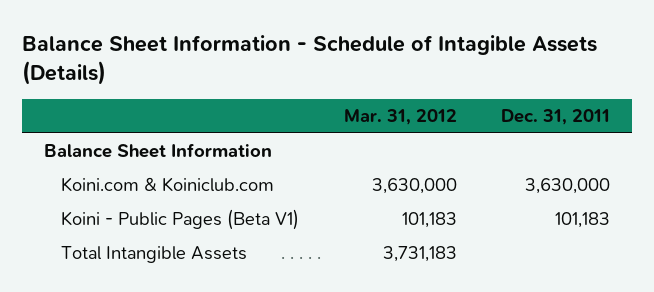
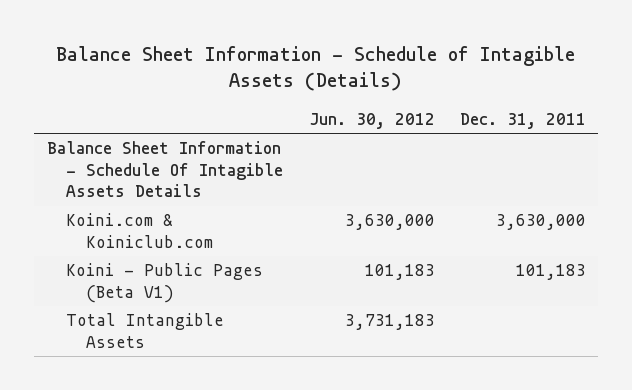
[343,109,457,126] Mar. 31, 2012 -> none
none -> [308,112,435,129] Jun. 30, 2012
[44,143,273,159] Balance Sheet Information -> [46,141,284,198] Balance Sheet Information - Schedule Of Intagible Assets Details

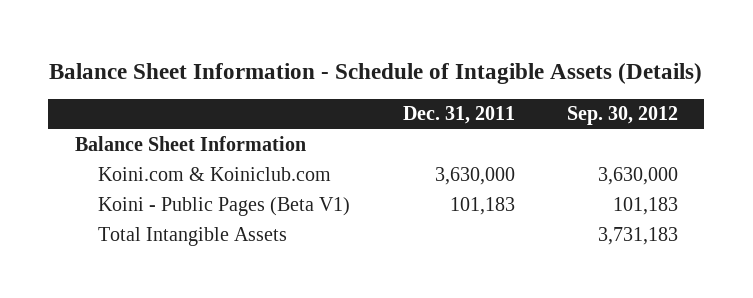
[308,112,435,129] Jun. 30, 2012 -> none
none -> [567,106,679,126] Sep. 30, 2012
[46,141,284,198] Balance Sheet Information - Schedule Of Intagible Assets Details -> [74,136,306,152] Balance Sheet Information

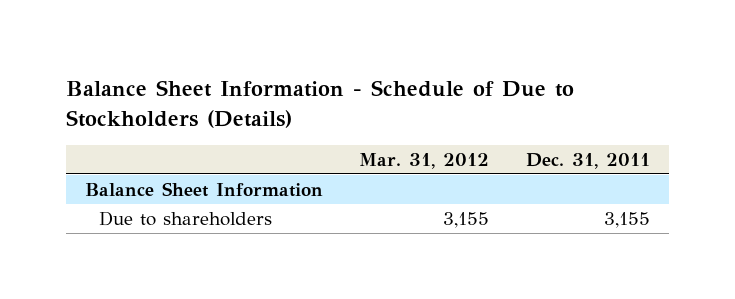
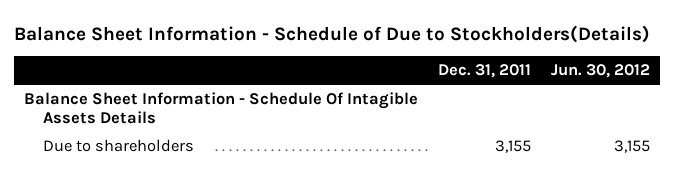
[66,79,575,128] Balance Sheet Information - Schedule of Due to Stockholders (Details) -> [14,24,651,43] Balance Sheet Information - Schedule of Due to Stockholders(Details)
[359,152,490,169] Mar. 31, 2012 -> none
none -> [550,64,650,79] Jun. 30, 2012
[84,182,323,198] Balance Sheet Information -> [24,92,419,125] Balance Sheet Information - Schedule Of Intagible Assets Details

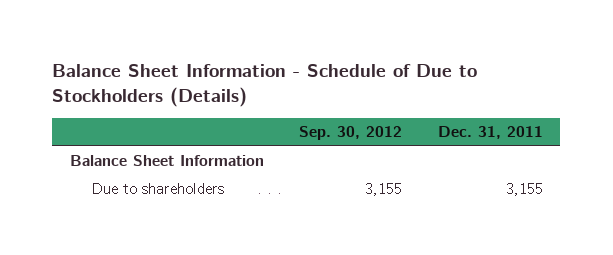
[14,24,651,43] Balance Sheet Information - Schedule of Due to Stockholders(Details) -> [52,64,478,107] Balance Sheet Information - Schedule of Due to Stockholders (Details)
[550,64,650,79] Jun. 30, 2012 -> none
none -> [299,126,403,141] Sep. 30, 2012
[24,92,419,125] Balance Sheet Information - Schedule Of Intagible Assets Details -> [69,155,264,167] Balance Sheet Information

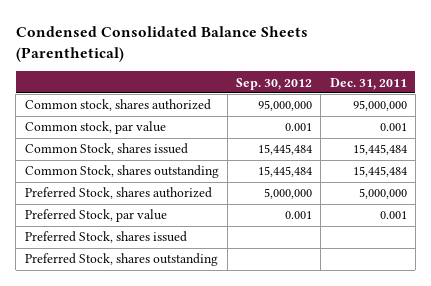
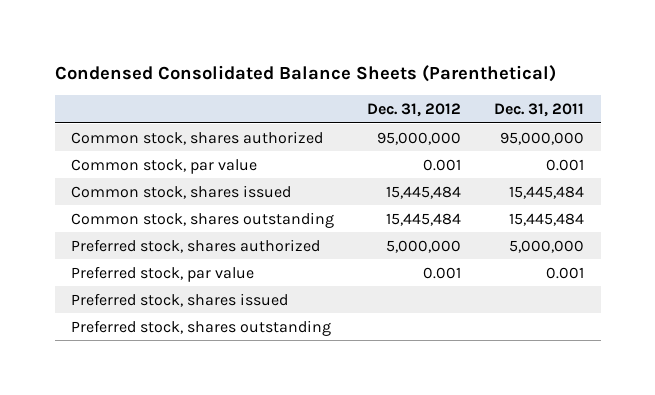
[236,77,313,90] Sep. 30, 2012 -> none
none -> [367,102,462,117] Dec. 31, 2012
[24,143,188,156] Common Stock, shares issued -> [71,184,292,199] Common stock, shares issued
[24,165,219,179] Common Stock, shares outstanding -> [71,211,335,228] Common stock, shares outstanding
[24,187,212,200] Preferred Stock, shares authorized -> [71,238,321,253] Preferred stock, shares authorized
[24,209,167,223] Preferred Stock, par value -> [71,265,255,282] Preferred stock, par value
[24,231,187,244] Preferred Stock, shares issued -> [71,292,289,307] Preferred stock, shares issued
[24,253,218,267] Preferred Stock, shares outstanding -> [71,319,332,336] Preferred stock, shares outstanding

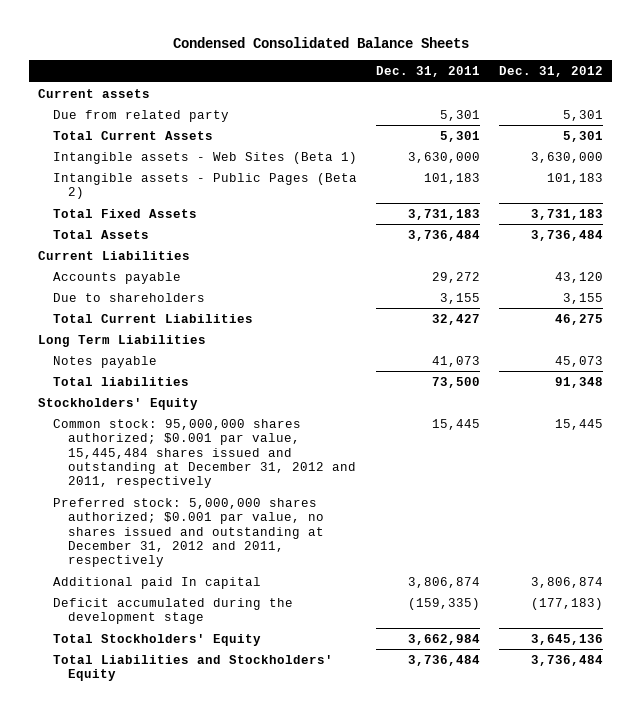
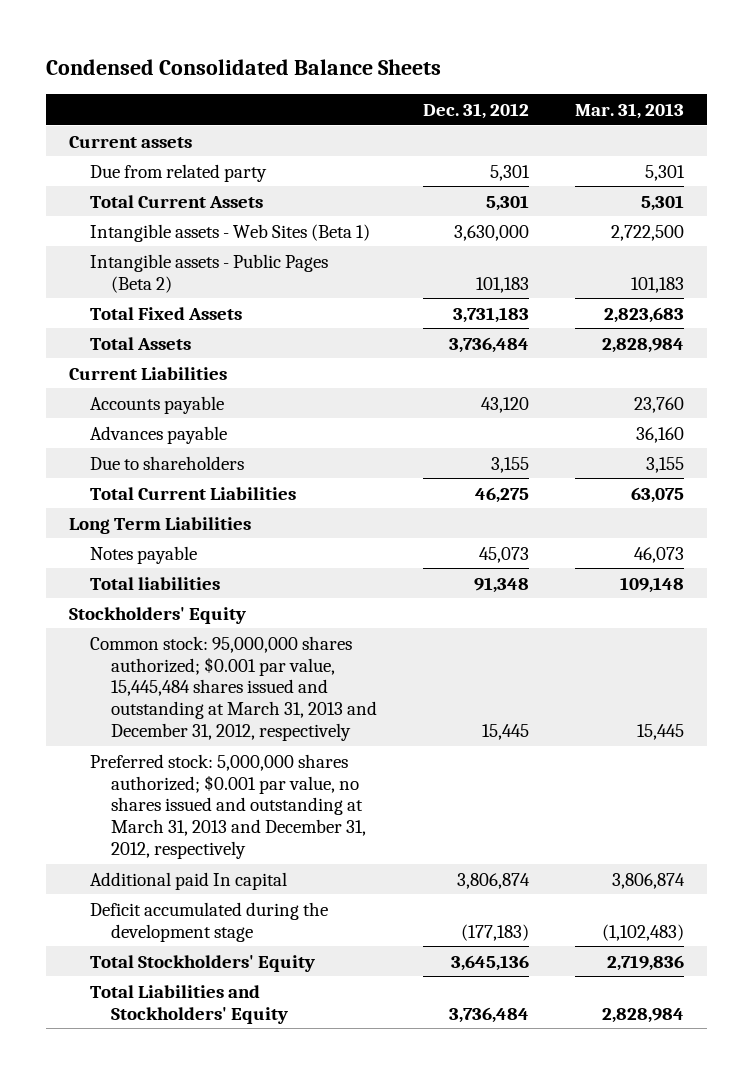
[375,66,480,78] Dec. 31, 2011 -> none
none -> [575,102,685,119] Mar. 31, 2013
none -> [89,425,227,444] Advances payable
[53,418,356,489] Common stock: 95,000,000 shares authorized; $0.001 par value, 15,445,484 shares issued and outstanding at December 31, 2012 and 2011, respectively -> [89,635,377,742] Common stock: 95,000,000 shares authorized; $0.001 par value, 15,445,484 shares issued and outstanding at March 31, 2013 and December 31, 2012, respectively
[53,497,324,568] Preferred stock: 5,000,000 shares authorized; $0.001 par value, no shares issued and outstanding at December 31, 2012 and 2011, respectively -> [89,753,366,860] Preferred stock: 5,000,000 shares authorized; $0.001 par value, no shares issued and outstanding at March 31, 2013 and December 31, 2012, respectively

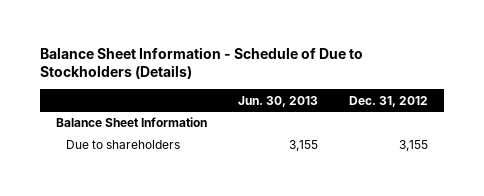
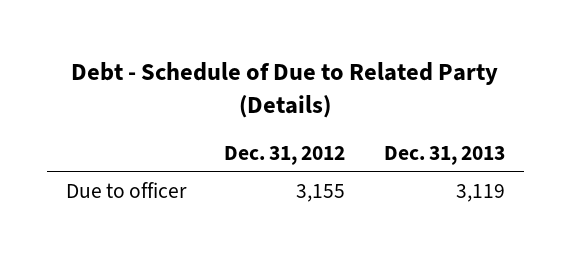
[39,46,363,80] Balance Sheet Information - Schedule of Due to Stockholders (Details) -> [71,61,499,118] Debt - Schedule of Due to Related Party (Details)
[237,95,318,107] Jun. 30, 2013 -> none
none -> [383,145,505,165] Dec. 31, 2013
[55,117,207,128] Balance Sheet Information -> none
[65,140,180,150] Due to shareholders -> [65,181,187,198] Due to officer

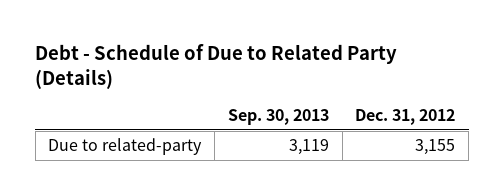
[383,145,505,165] Dec. 31, 2013 -> none
none -> [227,109,329,126] Sep. 30, 2013
[65,181,187,198] Due to officer -> [48,138,203,156] Due to related-party

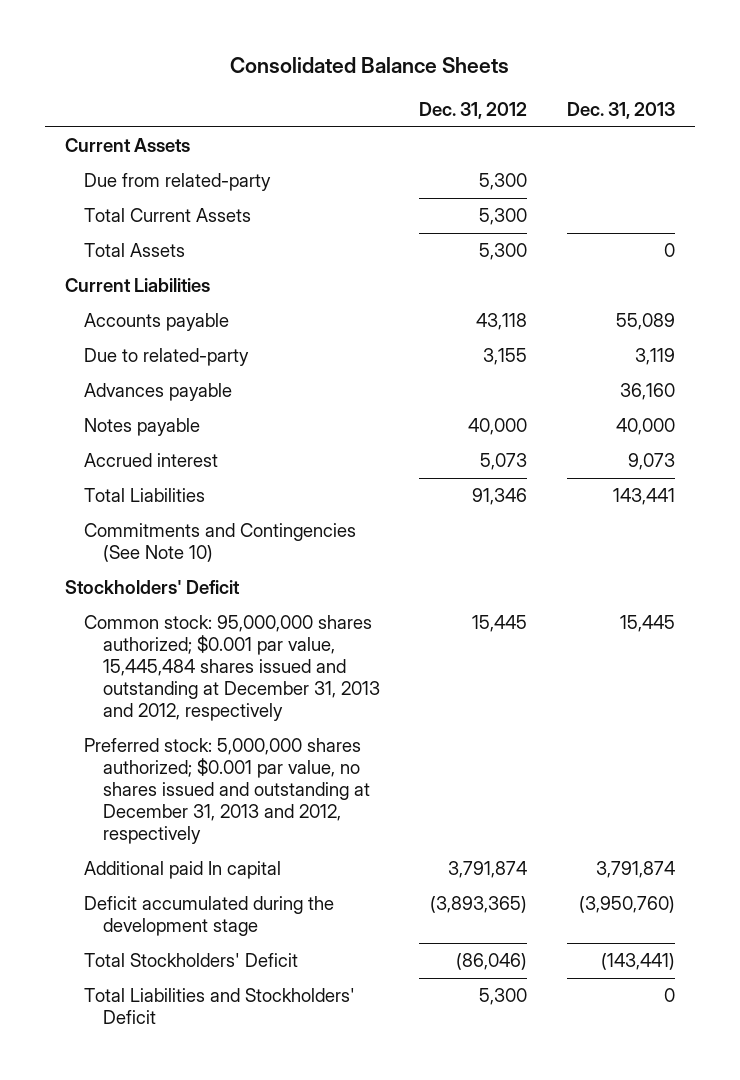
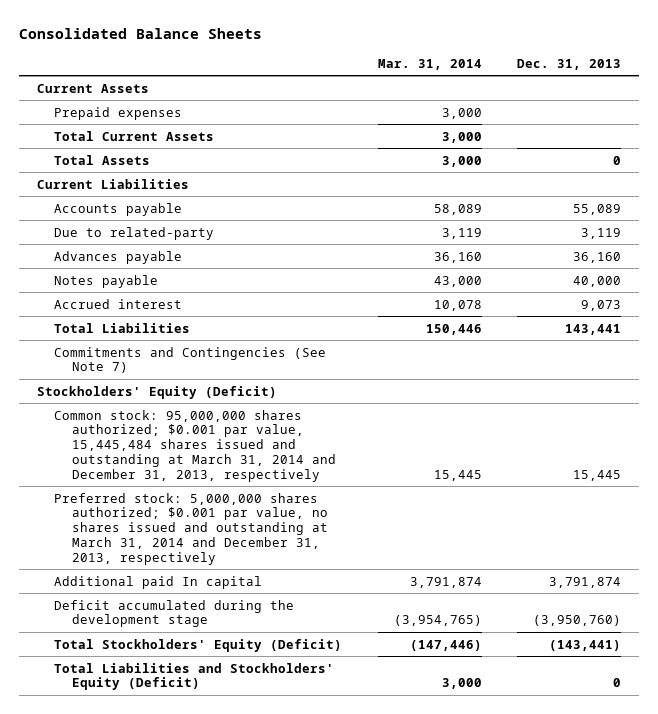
[419,101,528,119] Dec. 31, 2012 -> none
none -> [377,59,482,71] Mar. 31, 2014
[83,173,271,192] Due from related-party -> none
none -> [54,106,183,120] Prepaid expenses
[83,523,356,563] Commitments and Contingencies (See Note 10) -> [54,346,327,374] Commitments and Contingencies (See Note 7)
[64,580,240,595] Stockholders' Deficit -> [36,385,277,399] Stockholders' Equity (Deficit)
[83,615,380,721] Common stock: 95,000,000 shares authorized; $0.001 par value, 15,445,484 shares issued and outstanding at December 31, 2013 and 2012, respectively -> [54,409,336,482] Common stock: 95,000,000 shares authorized; $0.001 par value, 15,445,484 shares issued and outstanding at March 31, 2014 and December 31, 2013, respectively
[83,738,370,844] Preferred stock: 5,000,000 shares authorized; $0.001 par value, no shares issued and outstanding at December 31, 2013 and 2012, respectively -> [54,492,328,565] Preferred stock: 5,000,000 shares authorized; $0.001 par value, no shares issued and outstanding at March 31, 2014 and December 31, 2013, respectively
[83,953,298,968] Total Stockholders' Deficit -> [54,638,343,652] Total Stockholders' Equity (Deficit)
[83,988,355,1025] Total Liabilities and Stockholders' Deficit -> [54,662,335,691] Total Liabilities and Stockholders' Equity (Deficit)

